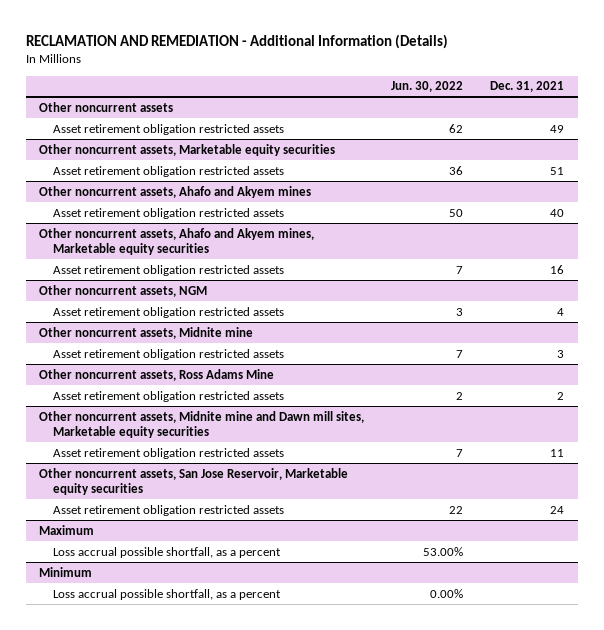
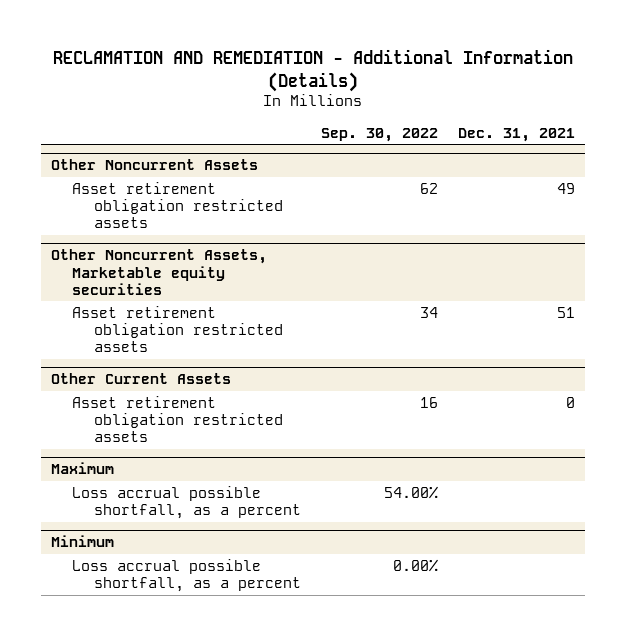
[391,81,464,93] Jun. 30, 2022 -> none
none -> [320,127,438,142] Sep. 30, 2022
[39,101,174,112] Other noncurrent assets -> [51,159,259,171] Other Noncurrent Assets
[39,143,336,156] Other noncurrent assets, Marketable equity securities -> [51,249,268,295] Other Noncurrent Assets, Marketable equity securities
[39,185,312,198] Other noncurrent assets, Ahafo and Akyem mines -> none
[39,227,315,256] Other noncurrent assets, Ahafo and Akyem mines, Marketable equity securities -> none
[52,264,284,276] Asset retirement obligation restricted assets -> none
[39,284,208,297] Other noncurrent assets, NGM -> none
[52,306,284,318] Asset retirement obligation restricted assets -> none
[39,326,254,339] Other noncurrent assets, Midnite mine -> none
[52,348,284,360] Asset retirement obligation restricted assets -> none
[39,368,275,381] Other noncurrent assets, Ross Adams Mine -> none
[52,390,284,402] Asset retirement obligation restricted assets -> none
[39,410,365,439] Other noncurrent assets, Midnite mine and Dawn mill sites, Marketable equity securities -> none
[52,447,284,459] Asset retirement obligation restricted assets -> none
[39,467,349,496] Other noncurrent assets, San Jose Reservoir, Marketable equity securities -> none
[52,504,284,516] Asset retirement obligation restricted assets -> none
none -> [51,373,232,385] Other Current Assets
[550,208,565,217] 40 -> [565,396,575,408] 0

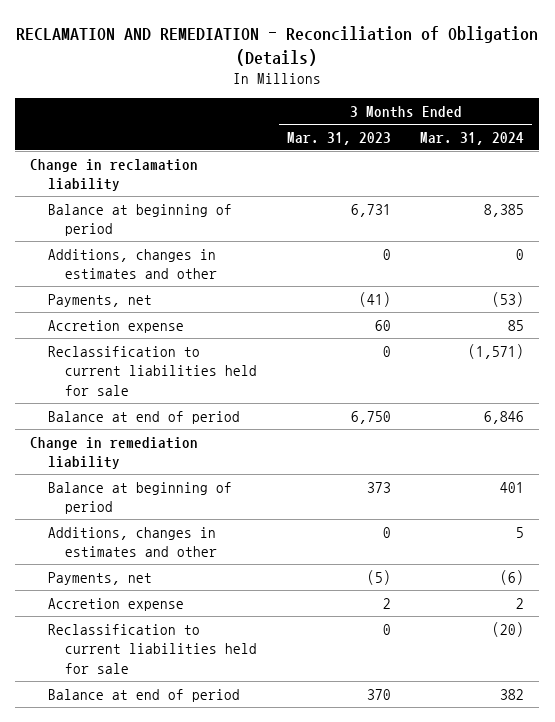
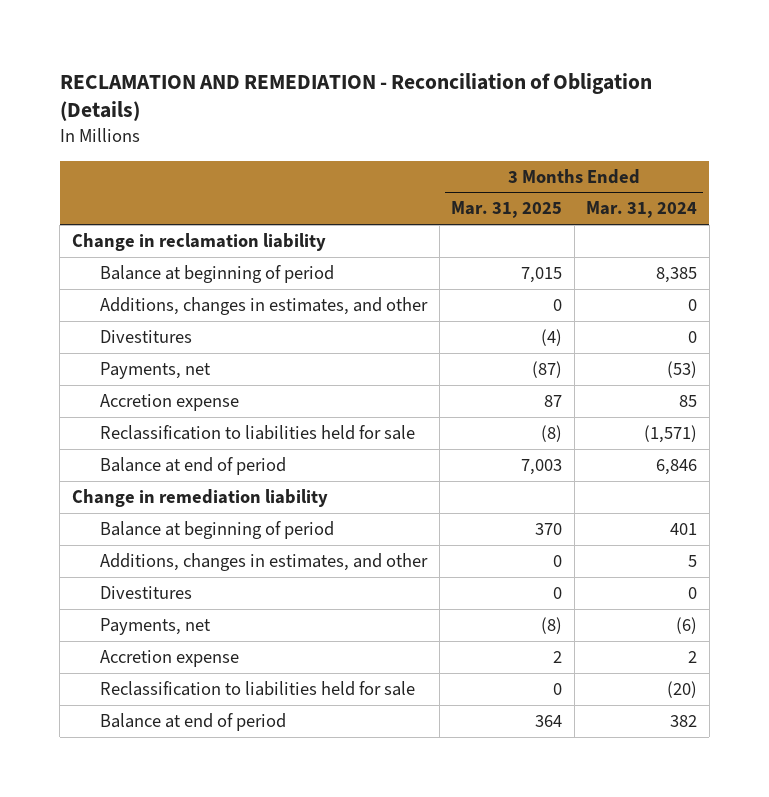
[286,131,391,145] Mar. 31, 2023 -> none
none -> [451,201,563,219] Mar. 31, 2025
[47,248,218,280] Additions, changes in estimates and other -> [100,296,429,315] Additions, changes in estimates, and other
none -> [100,329,193,343] Divestitures
[47,345,258,397] Reclassification to current liabilities held for sale -> [100,424,416,440] Reclassification to liabilities held for sale
[47,526,218,558] Additions, changes in estimates and other -> [100,552,429,571] Additions, changes in estimates, and other
none -> [100,585,193,599] Divestitures
[47,623,258,675] Reclassification to current liabilities held for sale -> [100,680,416,696] Reclassification to liabilities held for sale

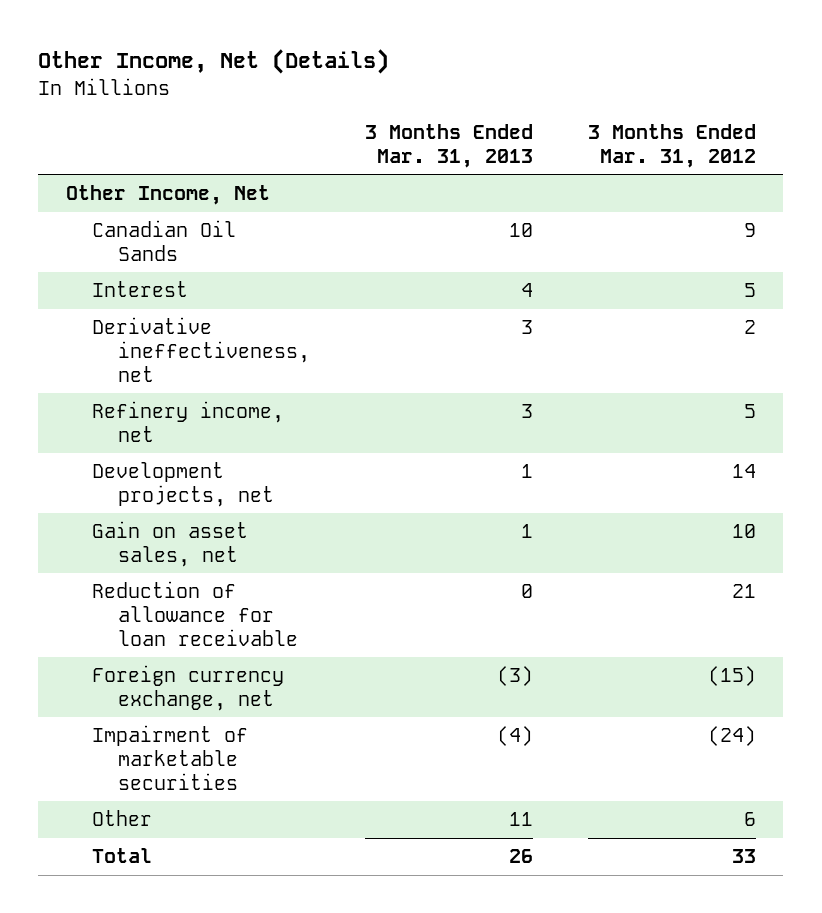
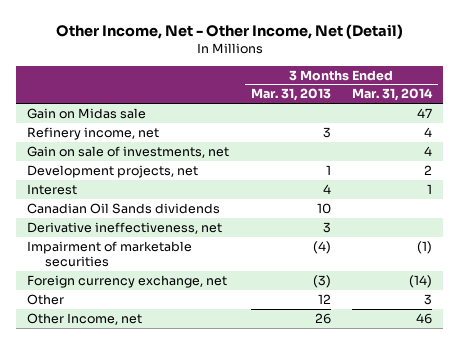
[38,49,390,75] Other Income, Net (Details) -> [55,23,403,39] Other Income, Net - Other Income, Net (Detail)
[587,123,756,168] 3 Months Ended Mar. 31, 2012 -> none
none -> [352,88,434,102] Mar. 31, 2014
[65,185,270,206] Other Income, Net -> none
[92,220,237,261] Canadian Oil Sands -> none
none -> [26,108,146,120] Gain on Midas sale
none -> [26,146,229,159] Gain on sale of investments, net
[92,521,249,567] Gain on asset sales, net -> none
[92,581,299,646] Reduction of allowance for loan receivable -> none
[92,281,189,298] Interest -> [26,184,77,196] Interest
none -> [26,203,220,215] Canadian Oil Sands dividends
[92,317,311,382] Derivative ineffectiveness, net -> [26,222,222,235] Derivative ineffectiveness, net
[92,665,285,711] Foreign currency exchange, net -> [26,275,227,289] Foreign currency exchange, net
[509,812,534,827] 11 -> [317,294,331,305] 12
[92,848,153,864] Total -> [26,313,142,326] Other Income, net

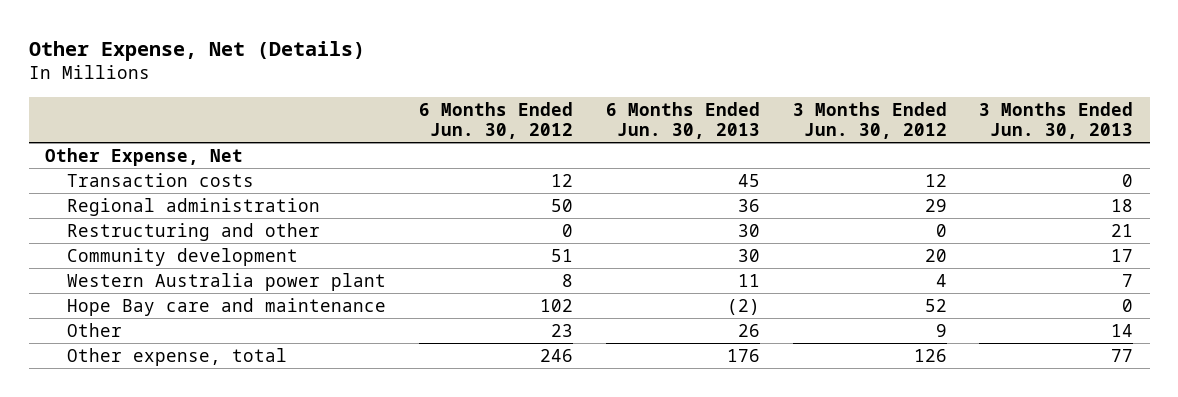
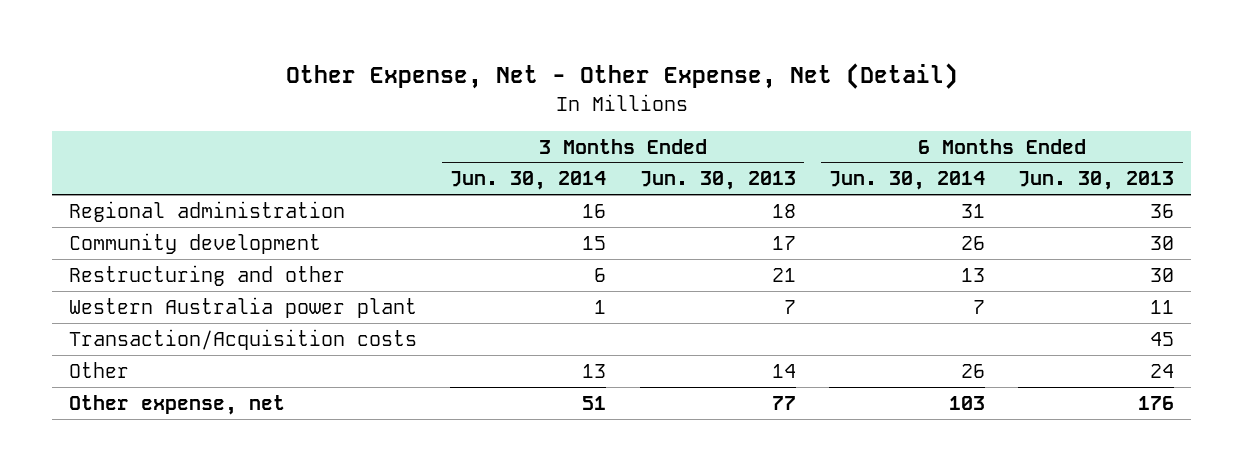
[28,40,365,61] Other Expense, Net (Details) -> [285,63,958,90] Other Expense, Net - Other Expense, Net (Detail)
[419,101,574,140] 6 Months Ended Jun. 30, 2012 -> none
[792,101,947,140] 3 Months Ended Jun. 30, 2012 -> none
none -> [450,171,607,191] Jun. 30, 2014
none -> [828,171,985,191] Jun. 30, 2014
[45,147,244,166] Other Expense, Net -> none
[67,172,255,187] Transaction costs -> none
[67,222,321,241] Restructuring and other -> [68,264,345,286] Restructuring and other
[67,297,387,316] Hope Bay care and maintenance -> none
none -> [68,328,417,350] Transaction/Acquisition costs
[737,323,760,337] 26 -> [1150,363,1175,378] 24
[67,347,288,366] Other expense, total -> [68,394,285,415] Other expense, net

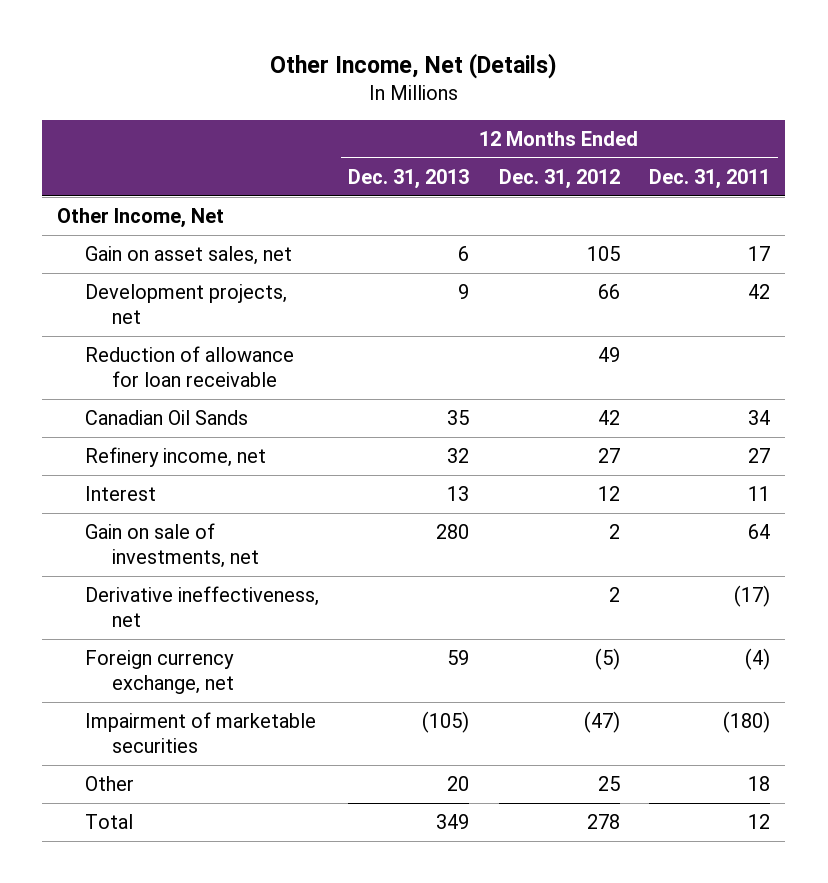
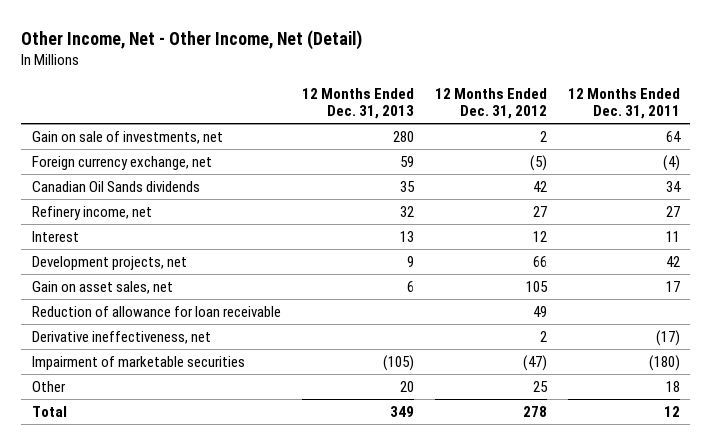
[269,53,557,80] Other Income, Net (Details) -> [21,29,363,50] Other Income, Net - Other Income, Net (Detail)
[57,207,225,228] Other Income, Net -> none
[84,522,260,569] Gain on sale of investments, net -> [31,131,223,145] Gain on sale of investments, net
[84,649,235,695] Foreign currency exchange, net -> [31,156,212,171] Foreign currency exchange, net
[84,409,248,425] Canadian Oil Sands -> [31,181,200,193] Canadian Oil Sands dividends
[84,283,287,325] Development projects, net -> [31,256,187,271] Development projects, net
[84,245,292,265] Gain on asset sales, net -> [31,281,173,295] Gain on asset sales, net
[84,345,294,388] Reduction of allowance for loan receivable -> [31,306,281,318] Reduction of allowance for loan receivable

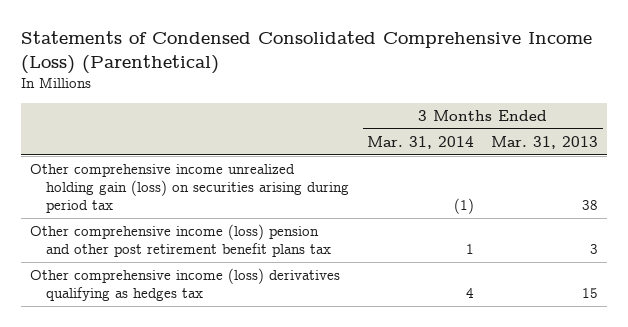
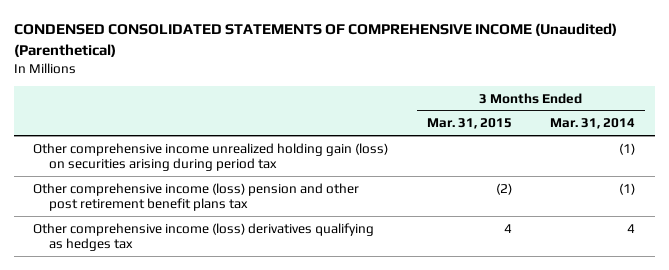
[20,31,592,74] Statements of Condensed Consolidated Comprehensive Income (Loss) (Parenthetical) -> [13,23,617,58] CONDENSED CONSOLIDATED STATEMENTS OF COMPREHENSIVE INCOME (Unaudited) (Parenthetical)
[491,135,599,149] Mar. 31, 2013 -> none
none -> [426,118,512,130] Mar. 31, 2015
[465,244,474,255] 1 -> [619,182,636,195] (1)

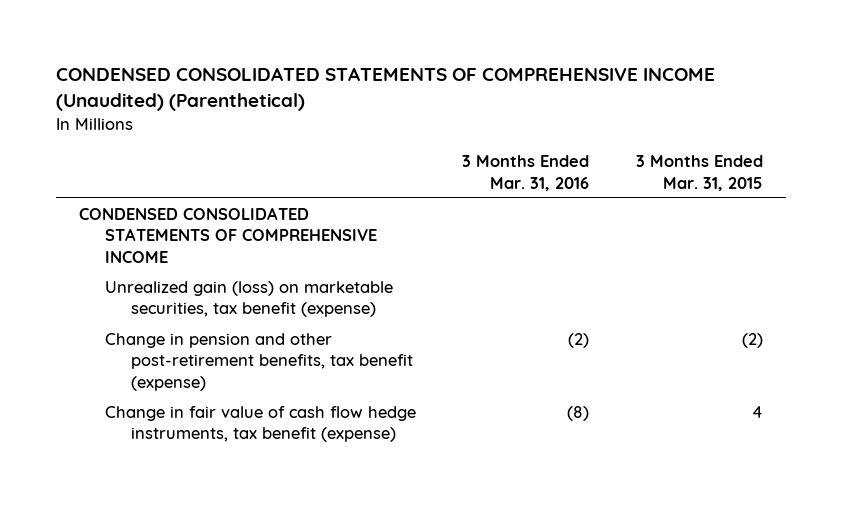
[550,118,636,130] Mar. 31, 2014 -> none
none -> [462,155,590,191] 3 Months Ended Mar. 31, 2016
[33,142,389,171] Other comprehensive income unrealized holding gain (loss) on securities arising during period tax -> none
none -> [78,206,378,263] CONDENSED CONSOLIDATED STATEMENTS OF COMPREHENSIVE INCOME
none -> [105,280,394,318] Unrealized gain (loss) on marketable securities, tax benefit (expense)
[33,182,360,211] Other comprehensive income (loss) pension and other post retirement benefit plans tax -> [105,332,414,391] Change in pension and other post-retirement benefits, tax benefit (expense)
[33,222,375,251] Other comprehensive income (loss) derivatives qualifying as hedges tax -> [105,405,417,443] Change in fair value of cash flow hedge instruments, tax benefit (expense)

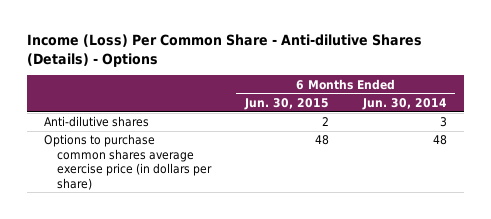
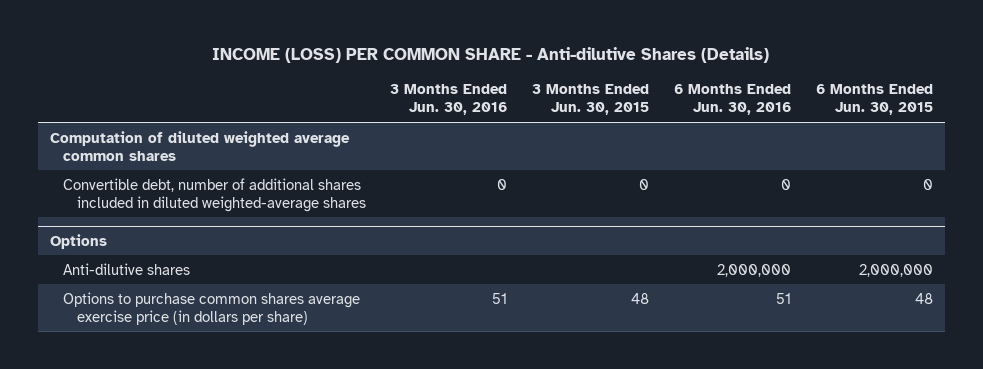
[27,34,423,67] Income (Loss) Per Common Share - Anti-dilutive Shares (Details) - Options -> [212,47,770,64] INCOME (LOSS) PER COMMON SHARE - Anti-dilutive Shares (Details)
[361,97,447,110] Jun. 30, 2014 -> none
none -> [390,84,508,116] 3 Months Ended Jun. 30, 2016
none -> [532,84,650,116] 3 Months Ended Jun. 30, 2015
none -> [674,84,792,116] 6 Months Ended Jun. 30, 2016
none -> [49,130,350,161] Computation of diluted weighted average common shares
none -> [63,177,366,212] Convertible debt, number of additional shares included in diluted weighted-average shares
none -> [49,233,107,249] Options
[321,117,329,127] 2 -> [858,263,933,277] 2,000,000

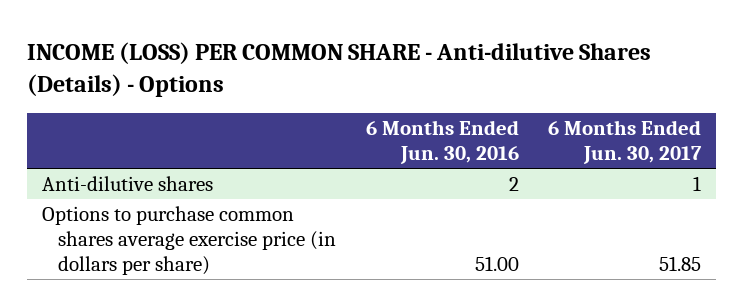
[212,47,770,64] INCOME (LOSS) PER COMMON SHARE - Anti-dilutive Shares (Details) -> [27,41,652,97] INCOME (LOSS) PER COMMON SHARE - Anti-dilutive Shares (Details) - Options
[390,84,508,116] 3 Months Ended Jun. 30, 2016 -> none
[532,84,650,116] 3 Months Ended Jun. 30, 2015 -> none
[815,84,933,116] 6 Months Ended Jun. 30, 2015 -> none
none -> [548,120,703,165] 6 Months Ended Jun. 30, 2017
[49,130,350,161] Computation of diluted weighted average common shares -> none
[63,177,366,212] Convertible debt, number of additional shares included in diluted weighted-average shares -> none
[49,233,107,249] Options -> none
[717,263,792,277] 2,000,000 -> [508,177,519,192] 2
[776,292,792,304] 51 -> [474,256,519,272] 51.00

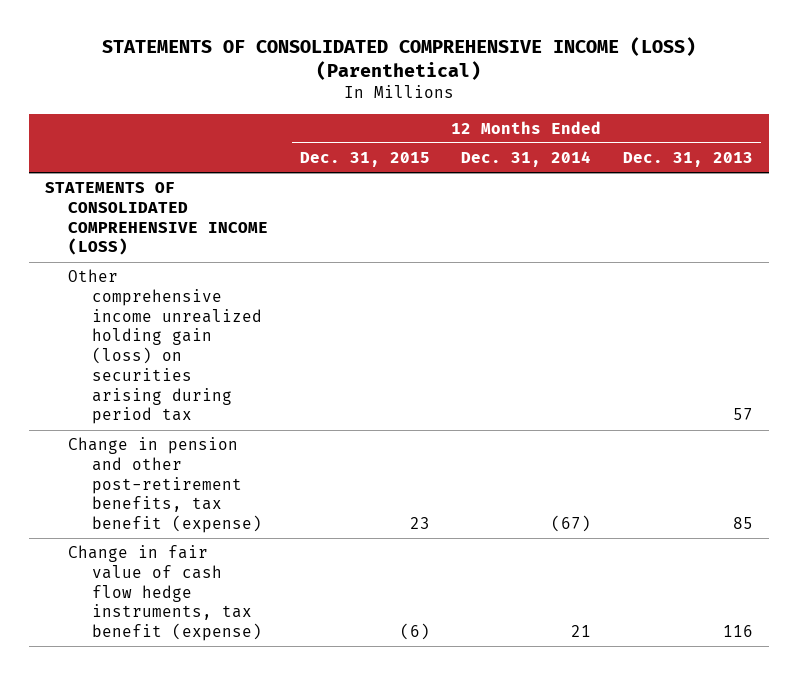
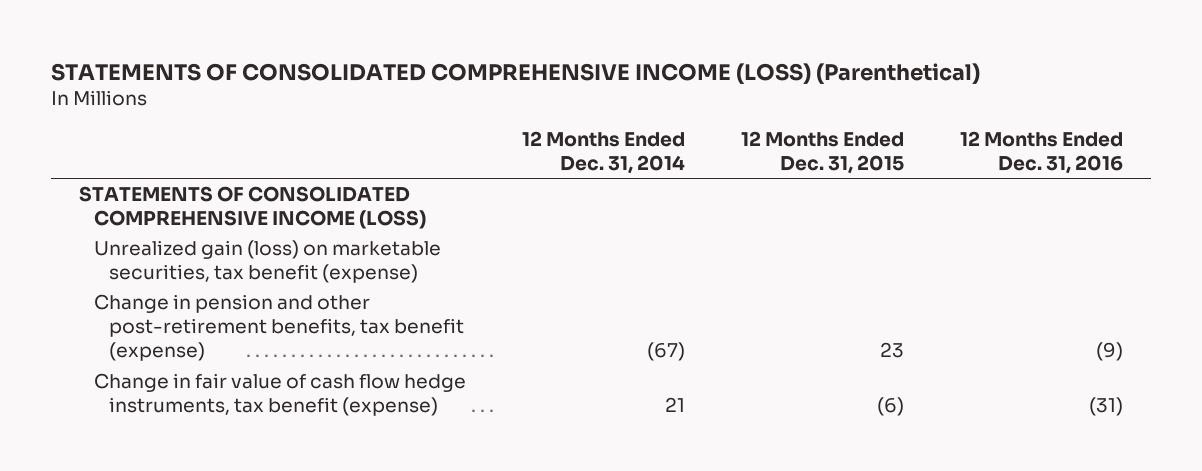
[623,152,754,168] Dec. 31, 2013 -> none
none -> [960,131,1124,175] 12 Months Ended Dec. 31, 2016
[68,269,262,425] Other comprehensive income unrealized holding gain (loss) on securities arising during period tax -> [93,240,441,284] Unrealized gain (loss) on marketable securities, tax benefit (expense)

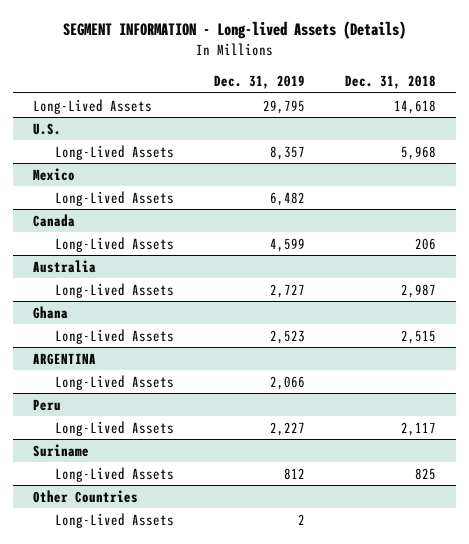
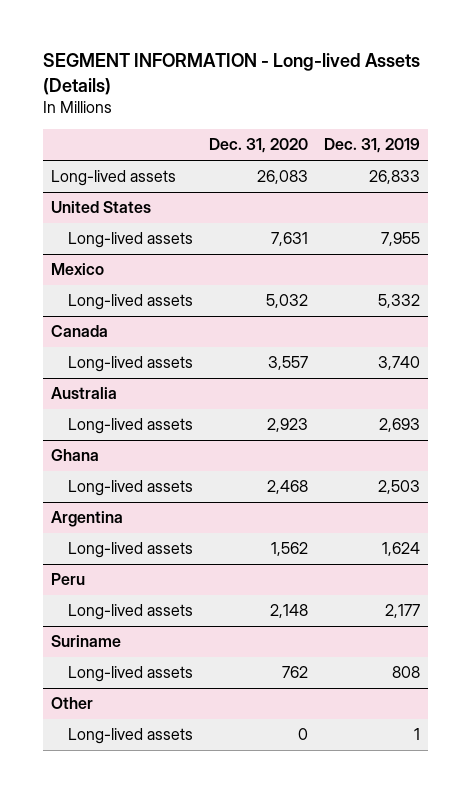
[345,75,437,90] Dec. 31, 2018 -> none
none -> [209,138,309,154] Dec. 31, 2020
[32,98,152,114] Long-Lived Assets -> [50,170,176,187] Long-lived assets
[263,99,306,114] 29,795 -> [369,170,421,185] 26,833
[32,122,61,135] U.S. -> [50,201,151,214] United States
[55,144,175,160] Long-Lived Assets -> [68,232,194,249] Long-lived assets
[270,145,306,160] 8,357 -> [381,232,421,247] 7,955
[55,190,175,206] Long-Lived Assets -> [68,294,194,311] Long-lived assets
[270,191,306,206] 6,482 -> [378,294,421,309] 5,332
[55,236,175,252] Long-Lived Assets -> [68,356,194,373] Long-lived assets
[270,237,306,252] 4,599 -> [378,356,421,371] 3,740
[55,282,175,298] Long-Lived Assets -> [68,418,194,435] Long-lived assets
[270,283,306,298] 2,727 -> [379,418,421,433] 2,693
[55,328,175,344] Long-Lived Assets -> [68,480,194,497] Long-lived assets
[270,329,306,344] 2,523 -> [378,480,421,495] 2,503
[32,352,96,365] ARGENTINA -> [50,511,123,528] Argentina
[55,374,175,390] Long-Lived Assets -> [68,542,194,559] Long-lived assets
[270,375,306,390] 2,066 -> [382,542,421,557] 1,624
[55,420,175,436] Long-Lived Assets -> [68,604,194,621] Long-lived assets
[270,421,306,436] 2,227 -> [385,604,421,619] 2,177
[55,466,175,482] Long-Lived Assets -> [68,666,194,683] Long-lived assets
[284,467,306,480] 812 -> [392,666,421,679] 808
[32,489,138,503] Other Countries -> [50,697,93,710] Other
[55,512,175,528] Long-Lived Assets -> [68,728,194,745] Long-lived assets
[298,513,306,525] 2 -> [414,728,421,741] 1

